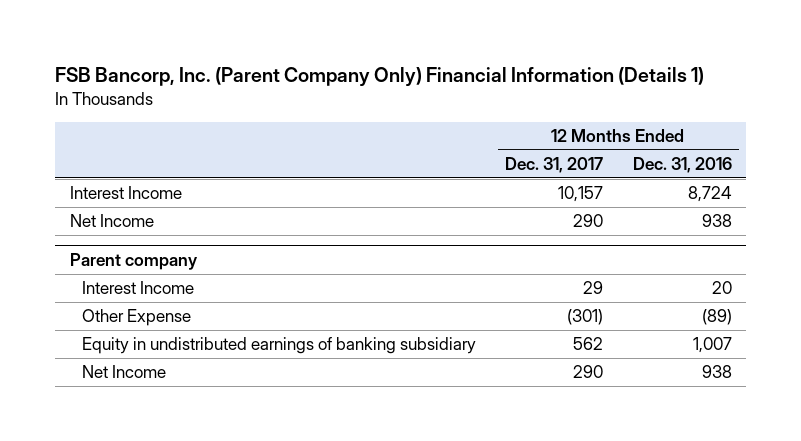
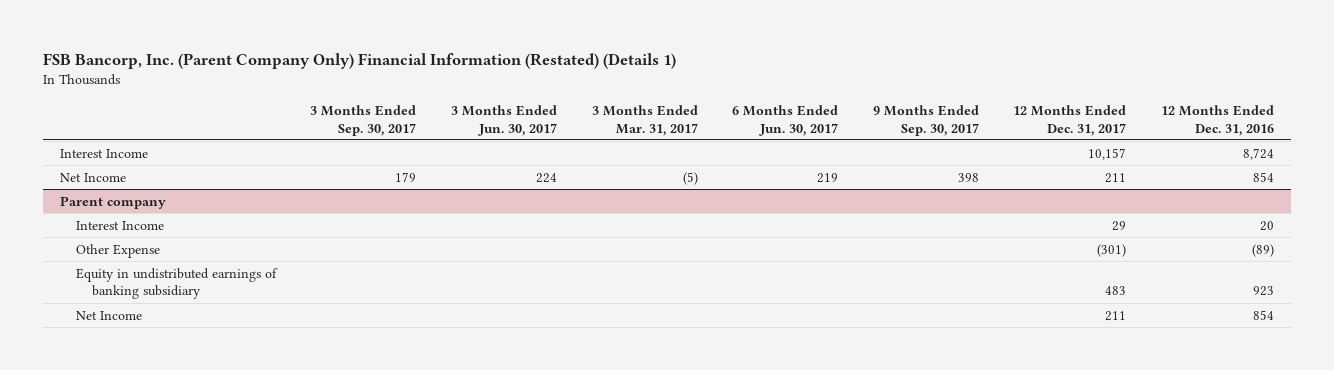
[55,66,705,86] FSB Bancorp, Inc. (Parent Company Only) Financial Information (Details 1) -> [42,52,676,69] FSB Bancorp, Inc. (Parent Company Only) Financial Information (Restated) (Details 1)
none -> [310,104,417,136] 3 Months Ended Sep. 30, 2017
none -> [450,104,557,136] 3 Months Ended Jun. 30, 2017
none -> [591,104,698,136] 3 Months Ended Mar. 31, 2017
none -> [732,104,839,136] 6 Months Ended Jun. 30, 2017
none -> [872,104,979,136] 9 Months Ended Sep. 30, 2017
[573,214,604,228] 290 -> [1105,172,1127,183] 211
[701,214,732,228] 938 -> [1252,171,1274,182] 854
[573,337,604,351] 562 -> [1105,286,1127,296] 483
[692,337,732,354] 1,007 -> [1252,286,1274,297] 923
[573,365,604,379] 290 -> [1105,310,1127,321] 211
[701,365,732,379] 938 -> [1252,309,1274,320] 854

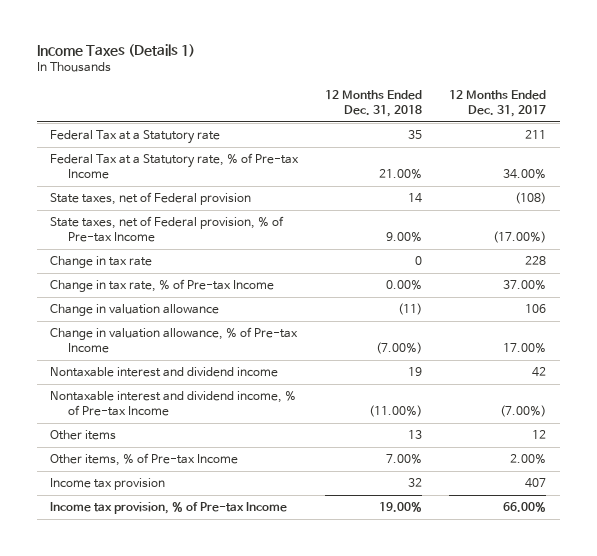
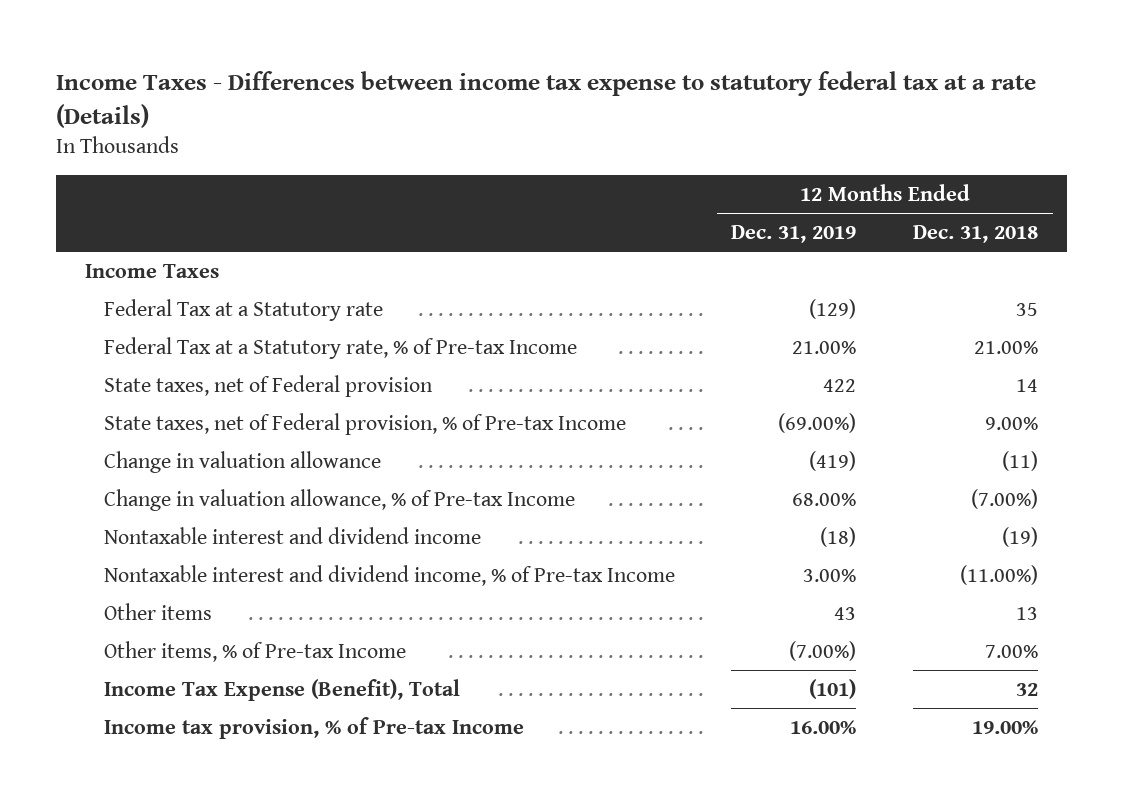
[37,44,196,58] Income Taxes (Details 1) -> [56,70,1037,128] Income Taxes - Differences between income tax expense to statutory federal tax at a rate (Details)
[449,90,547,118] 12 Months Ended Dec. 31, 2017 -> none
none -> [731,224,857,243] Dec. 31, 2019
none -> [84,263,219,278] Income Taxes
[50,256,153,269] Change in tax rate -> none
[50,279,275,293] Change in tax rate, % of Pre-tax Income -> none
[408,367,423,377] 19 -> [1002,526,1039,547] (19)
[50,478,166,491] Income tax provision -> [103,678,460,701] Income Tax Expense (Benefit), Total

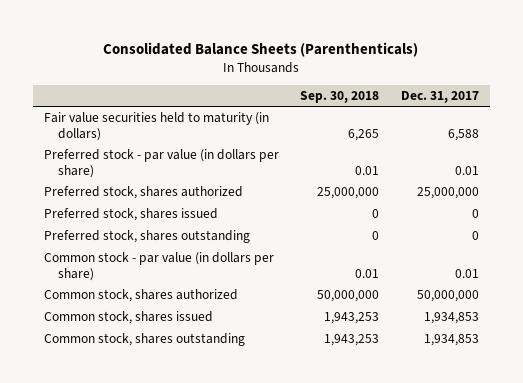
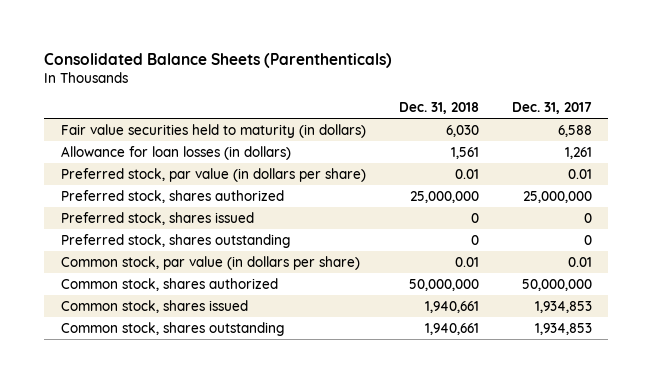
[300,90,380,103] Sep. 30, 2018 -> none
none -> [398,101,479,114] Dec. 31, 2018
none -> [60,145,291,160] Allowance for loan losses (in dollars)
[43,149,279,179] Preferred stock - par value (in dollars per share) -> [60,167,366,182] Preferred stock, par value (in dollars per share)
[43,252,274,282] Common stock - par value (in dollars per share) -> [60,255,360,270] Common stock, par value (in dollars per share)

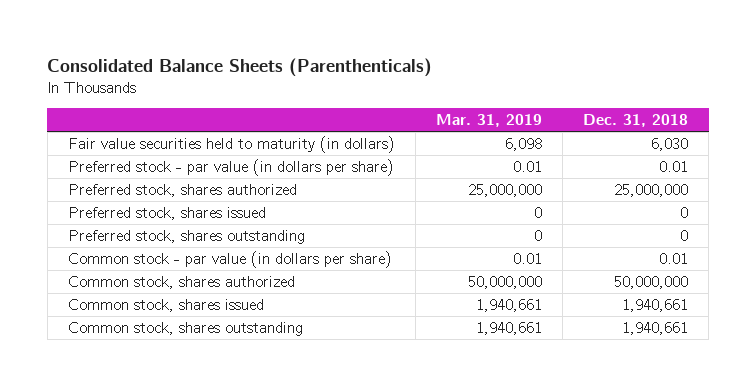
[511,101,592,114] Dec. 31, 2017 -> none
none -> [435,114,542,128] Mar. 31, 2019
[60,145,291,160] Allowance for loan losses (in dollars) -> none
[60,167,366,182] Preferred stock, par value (in dollars per share) -> [67,158,394,176] Preferred stock - par value (in dollars per share)
[60,255,360,270] Common stock, par value (in dollars per share) -> [67,250,392,268] Common stock - par value (in dollars per share)

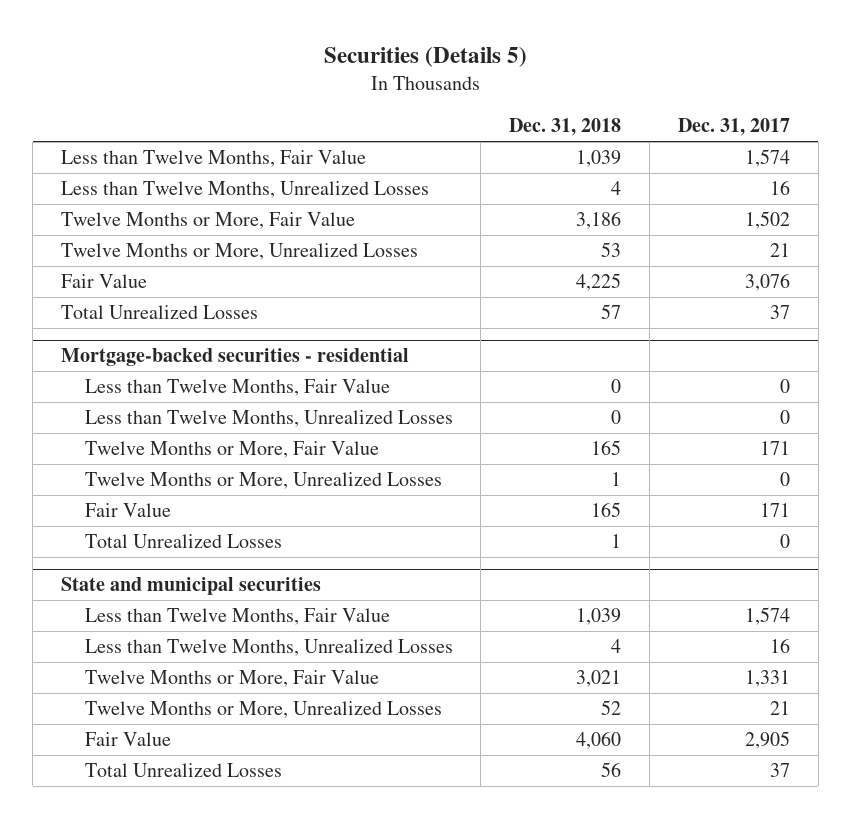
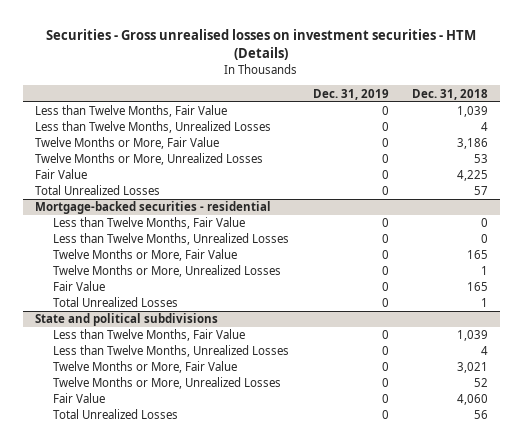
[323,47,527,68] Securities (Details 5) -> [46,29,477,61] Securities - Gross unrealised losses on investment securities - HTM (Details)
[678,118,791,137] Dec. 31, 2017 -> none
none -> [312,88,389,100] Dec. 31, 2019
[60,577,321,596] State and municipal securities -> [34,313,218,327] State and political subdivisions

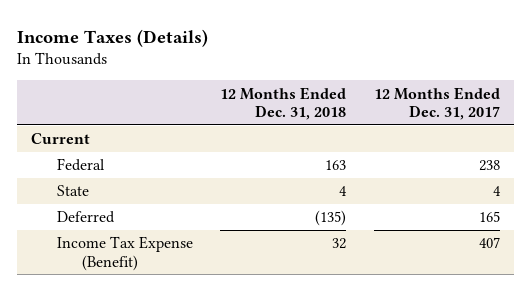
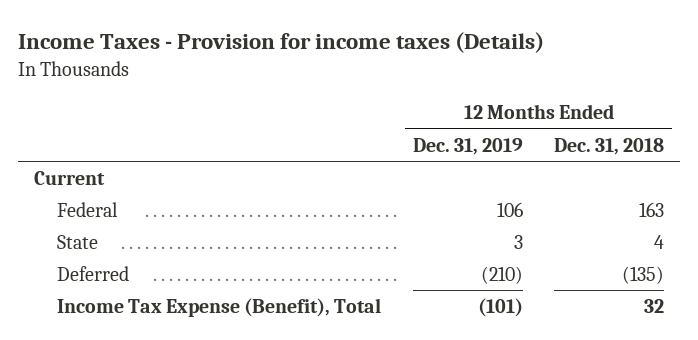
[17,28,209,47] Income Taxes (Details) -> [17,31,544,53] Income Taxes - Provision for income taxes (Details)
[373,86,500,121] 12 Months Ended Dec. 31, 2017 -> none
none -> [412,137,523,155] Dec. 31, 2019
[56,236,193,271] Income Tax Expense (Benefit) -> [56,298,381,318] Income Tax Expense (Benefit), Total

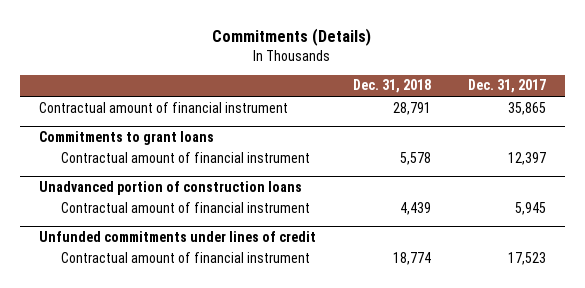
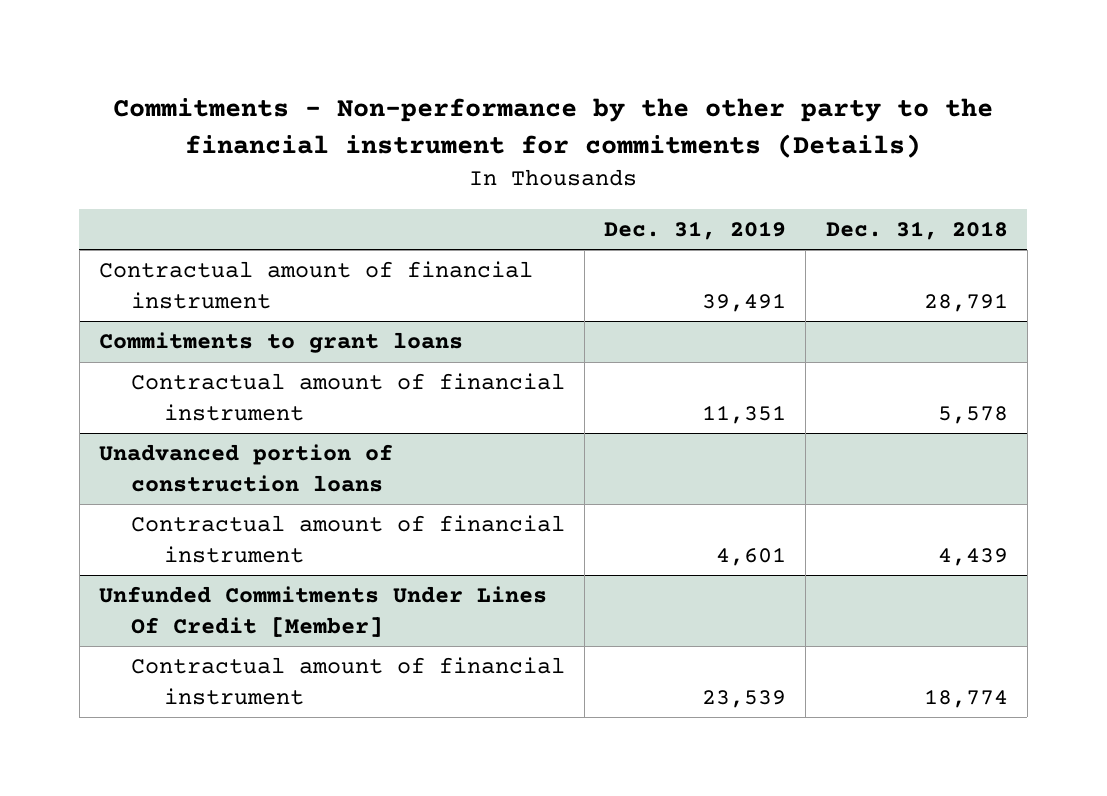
[212,27,372,46] Commitments (Details) -> [113,98,994,158] Commitments - Non-performance by the other party to the financial instrument for commitments (Details)
[468,79,547,94] Dec. 31, 2017 -> none
none -> [604,220,787,240] Dec. 31, 2019
[38,230,316,242] Unfunded commitments under lines of credit -> [99,586,548,637] Unfunded Commitments Under Lines Of Credit [Member]

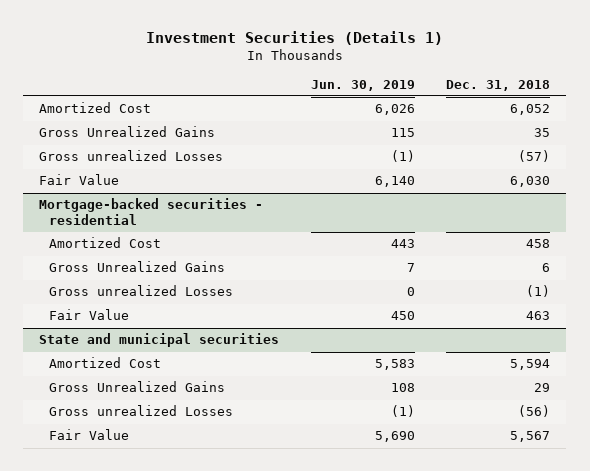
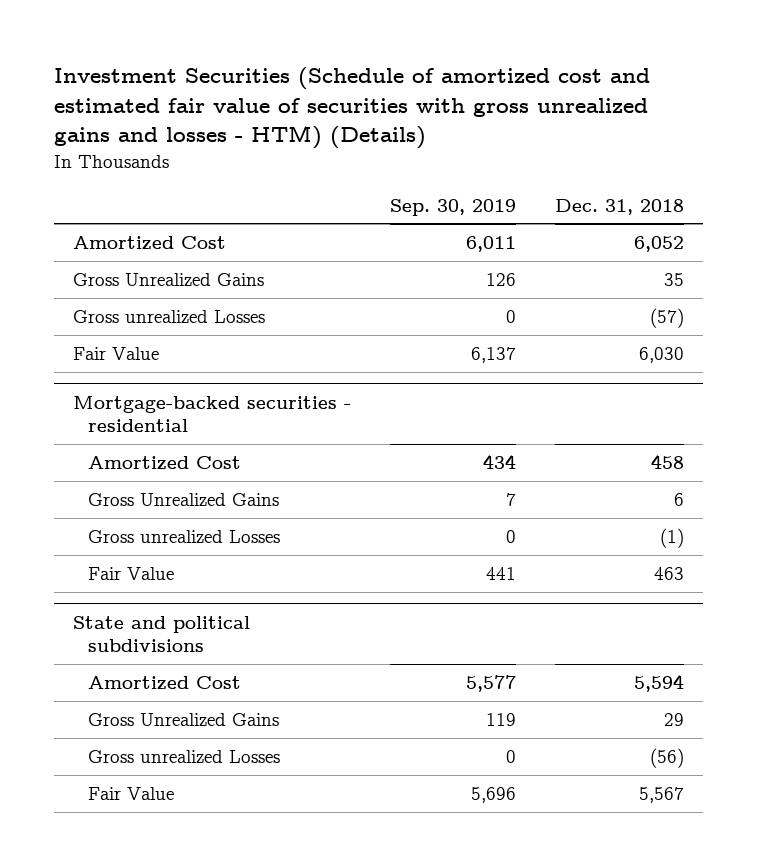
[145,30,443,45] Investment Securities (Details 1) -> [53,67,650,150] Investment Securities (Schedule of amortized cost and estimated fair value of securities with gross unrealized gains and losses - HTM) (Details)
[310,79,415,91] Jun. 30, 2019 -> none
none -> [390,198,517,216] Sep. 30, 2019
[39,333,280,348] State and municipal securities -> [73,615,251,653] State and political subdivisions

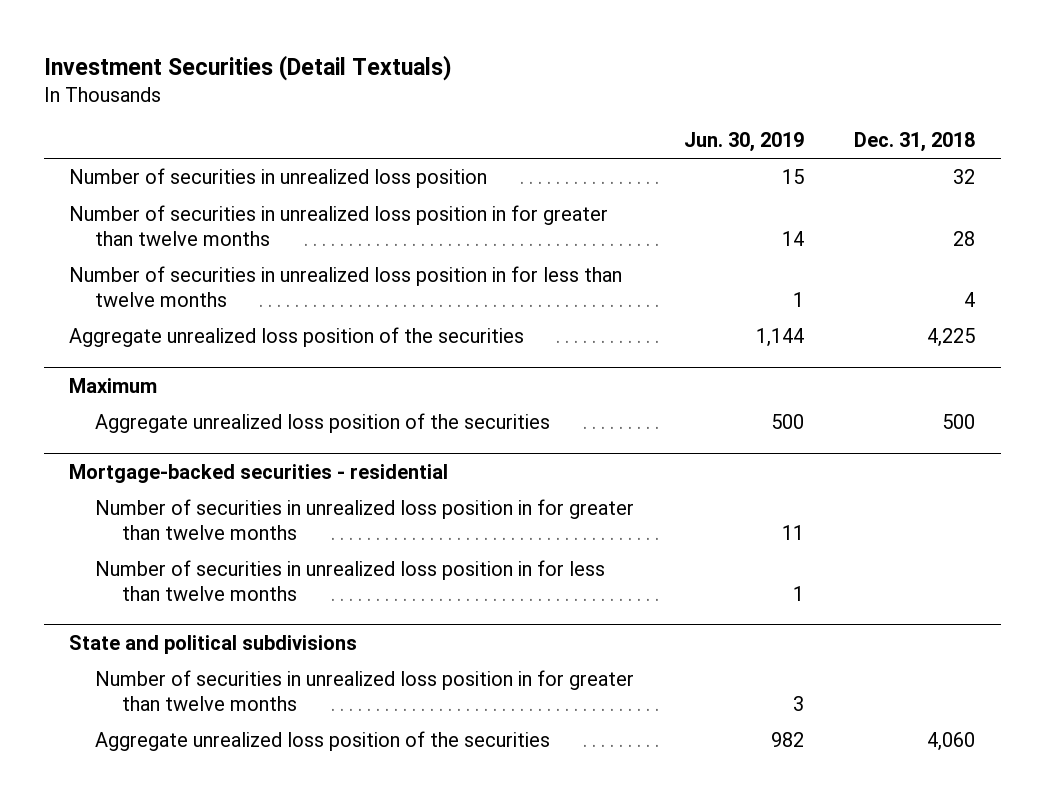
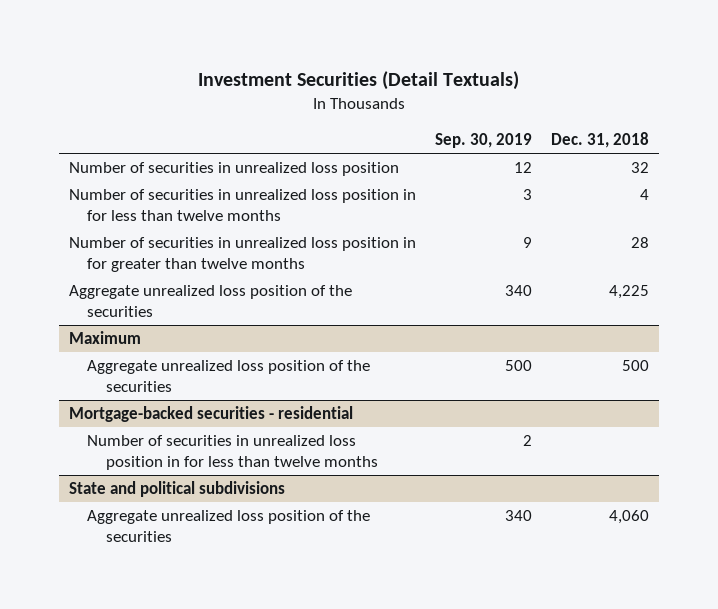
[684,131,805,152] Jun. 30, 2019 -> none
none -> [435,133,533,149] Sep. 30, 2019
[68,205,608,247] Number of securities in unrealized loss position in for greater than twelve months -> [68,237,416,273] Number of securities in unrealized loss position in for greater than twelve months
[95,499,635,541] Number of securities in unrealized loss position in for greater than twelve months -> none
[95,670,635,712] Number of securities in unrealized loss position in for greater than twelve months -> none

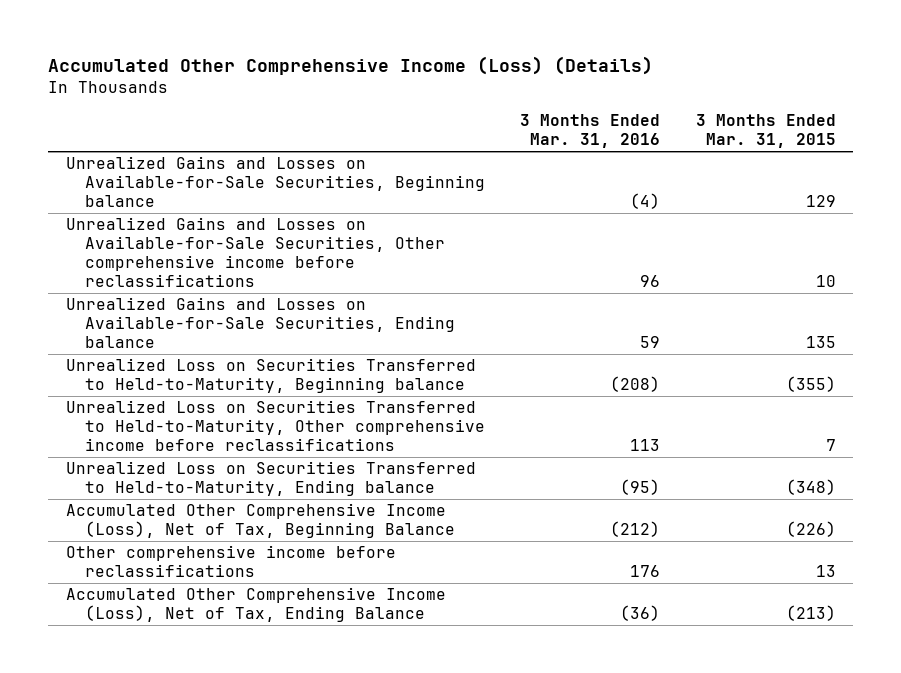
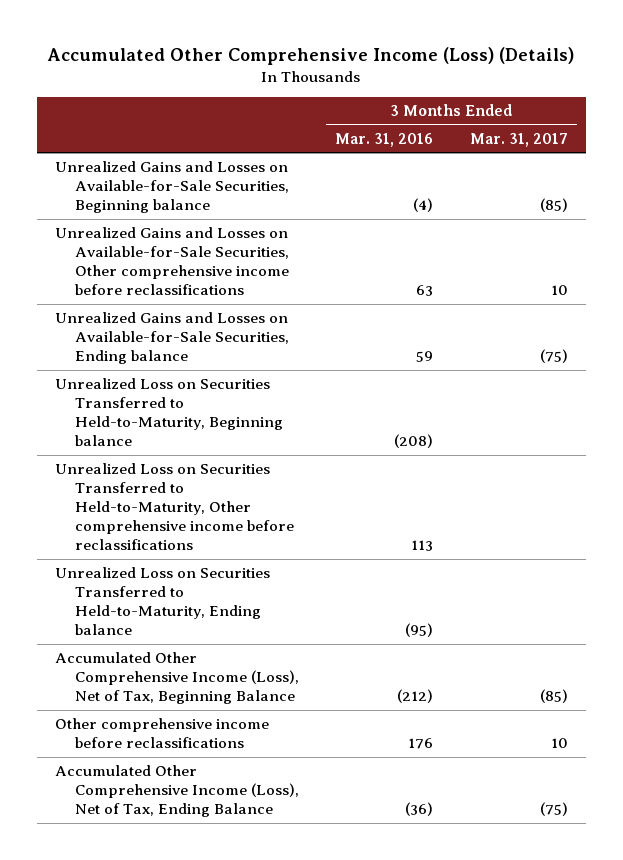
[695,114,836,149] 3 Months Ended Mar. 31, 2015 -> none
none -> [469,132,568,147] Mar. 31, 2017
[640,275,661,288] 96 -> [416,285,434,297] 63

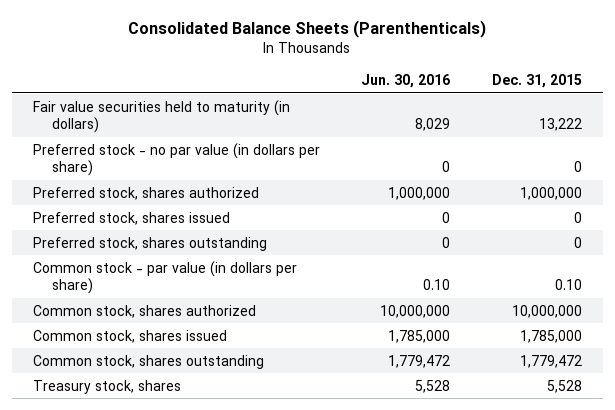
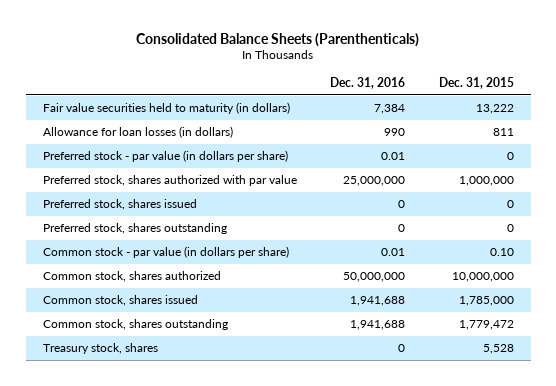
[361,74,451,89] Jun. 30, 2016 -> none
none -> [330,77,406,90] Dec. 31, 2016
none -> [42,126,233,139] Allowance for loan losses (in dollars)
[33,142,321,176] Preferred stock - no par value (in dollars per share) -> [42,150,288,163] Preferred stock - par value (in dollars per share)
[33,186,260,200] Preferred stock, shares authorized -> [42,175,297,187] Preferred stock, shares authorized with par value

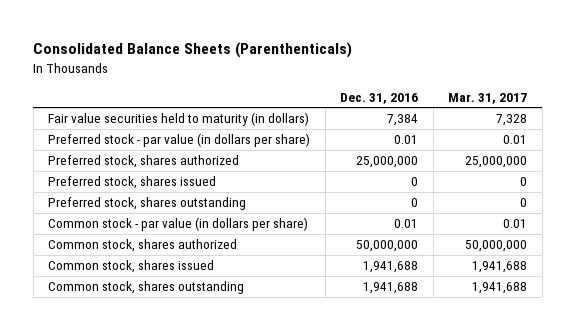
[438,77,514,90] Dec. 31, 2015 -> none
none -> [448,92,528,104] Mar. 31, 2017
[42,126,233,139] Allowance for loan losses (in dollars) -> none
[42,175,297,187] Preferred stock, shares authorized with par value -> [48,155,240,169] Preferred stock, shares authorized
[42,343,158,355] Treasury stock, shares -> none

